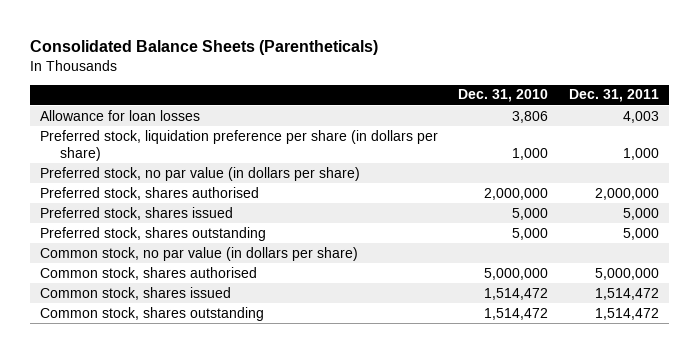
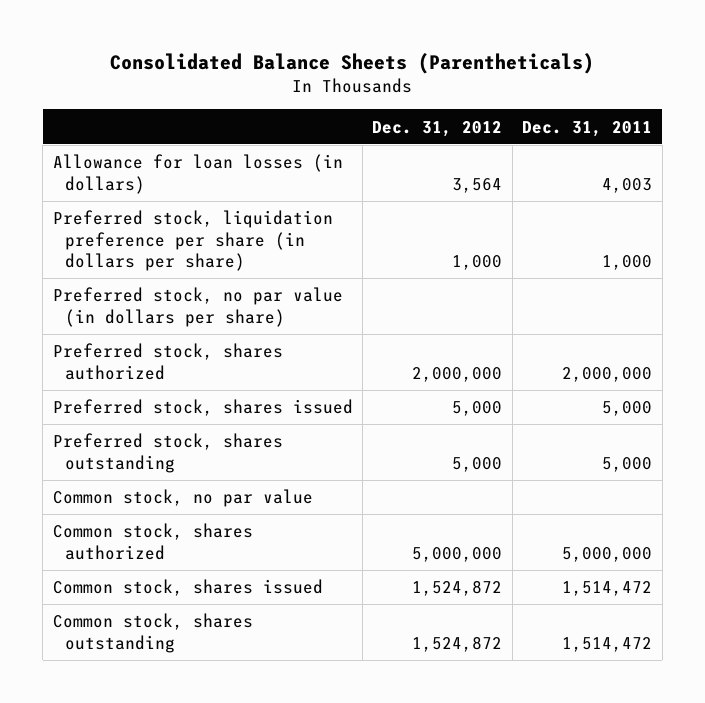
[458,89,549,103] Dec. 31, 2010 -> none
none -> [372,120,503,137] Dec. 31, 2012
[40,109,201,121] Allowance for loan losses -> [52,154,343,194] Allowance for loan losses (in dollars)
[40,186,260,200] Preferred stock, shares authorised -> [52,343,283,380] Preferred stock, shares authorized
[40,246,359,261] Common stock, no par value (in dollars per share) -> [52,489,313,508] Common stock, no par value
[40,266,258,280] Common stock, shares authorised -> [52,523,253,560] Common stock, shares authorized

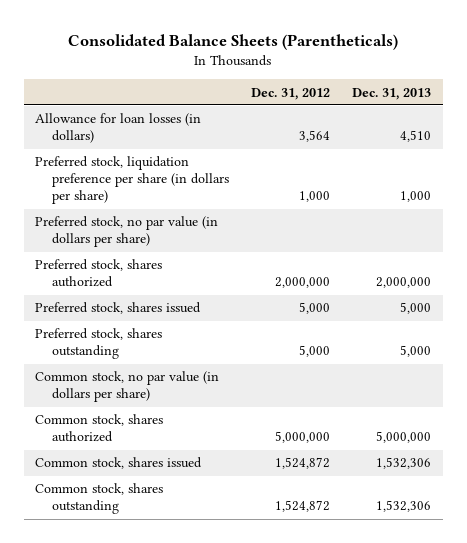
[522,120,653,137] Dec. 31, 2011 -> none
none -> [352,87,432,100] Dec. 31, 2013
[52,489,313,508] Common stock, no par value -> [35,371,220,403] Common stock, no par value (in dollars per share)

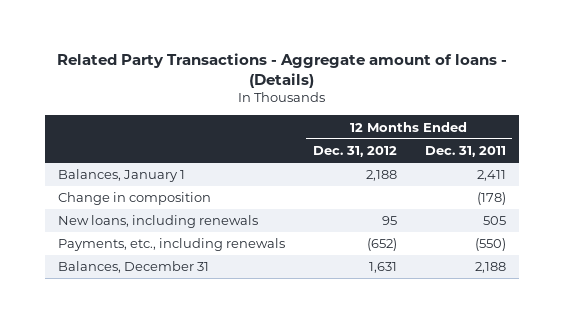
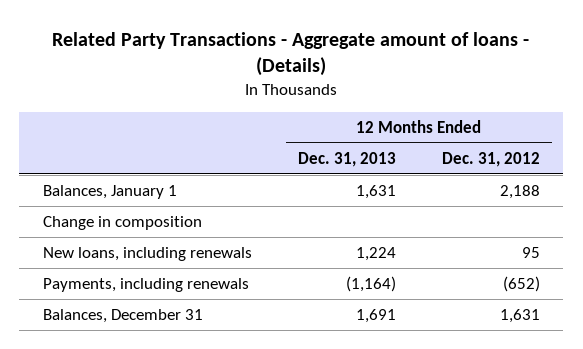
[424,146,506,158] Dec. 31, 2011 -> none
none -> [297,151,396,167] Dec. 31, 2013
[58,238,286,252] Payments, etc., including renewals -> [42,277,249,292] Payments, including renewals

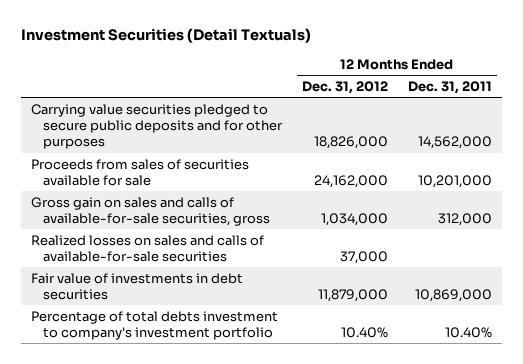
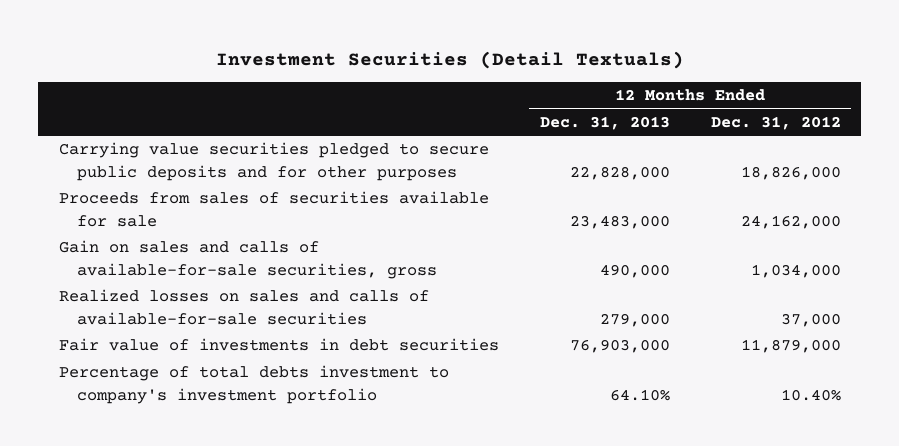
[408,80,493,94] Dec. 31, 2011 -> none
none -> [539,115,670,130] Dec. 31, 2013
[30,196,271,227] Gross gain on sales and calls of available-for-sale securities, gross -> [58,240,438,279] Gain on sales and calls of available-for-sale securities, gross

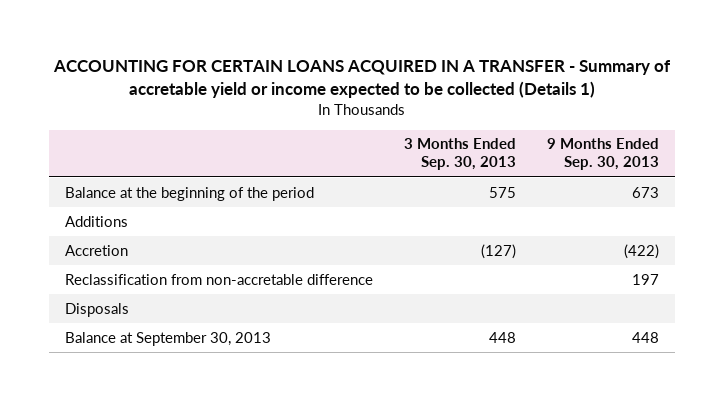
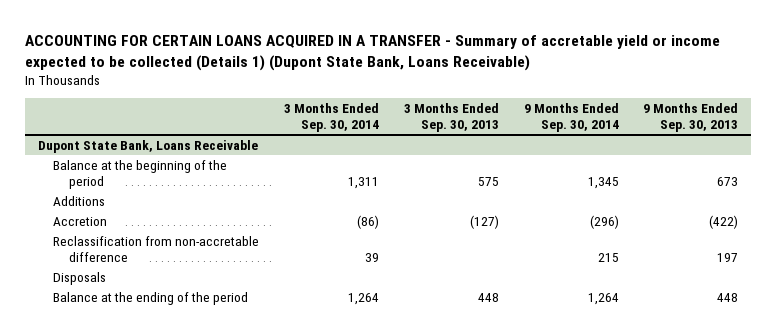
[52,60,671,99] ACCOUNTING FOR CERTAIN LOANS ACQUIRED IN A TRANSFER - Summary of accretable yield or income expected to be collected (Details 1) -> [25,35,721,71] ACCOUNTING FOR CERTAIN LOANS ACQUIRED IN A TRANSFER - Summary of accretable yield or income expected to be collected (Details 1) (Dupont State Bank, Loans Receivable)
none -> [284,102,380,133] 3 Months Ended Sep. 30, 2014
none -> [523,102,619,133] 9 Months Ended Sep. 30, 2014
none -> [37,139,258,153] Dupont State Bank, Loans Receivable
[64,331,271,346] Balance at September 30, 2013 -> [53,291,249,305] Balance at the ending of the period

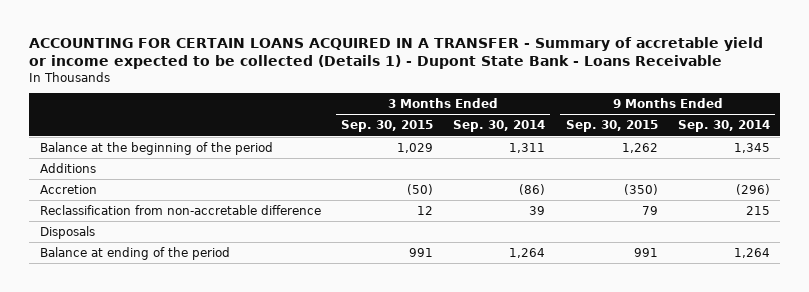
[25,35,721,71] ACCOUNTING FOR CERTAIN LOANS ACQUIRED IN A TRANSFER - Summary of accretable yield or income expected to be collected (Details 1) (Dupont State Bank, Loans Receivable) -> [29,36,764,69] ACCOUNTING FOR CERTAIN LOANS ACQUIRED IN A TRANSFER - Summary of accretable yield or income expected to be collected (Details 1) - Dupont State Bank - Loans Receivable
[403,102,499,133] 3 Months Ended Sep. 30, 2013 -> none
[643,102,739,133] 9 Months Ended Sep. 30, 2013 -> none
none -> [340,120,433,133] Sep. 30, 2015
none -> [565,120,658,133] Sep. 30, 2015
[37,139,258,153] Dupont State Bank, Loans Receivable -> none
[53,291,249,305] Balance at the ending of the period -> [39,246,230,260] Balance at ending of the period

